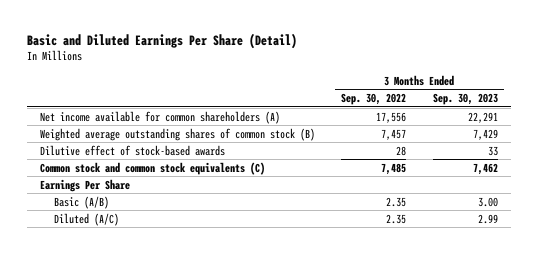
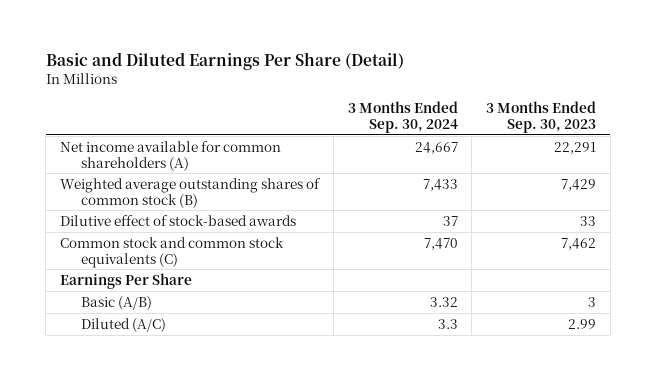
[341,93,407,106] Sep. 30, 2022 -> none
none -> [347,101,458,134] 3 Months Ended Sep. 30, 2024
[477,196,498,207] 3.00 -> [588,296,597,307] 3

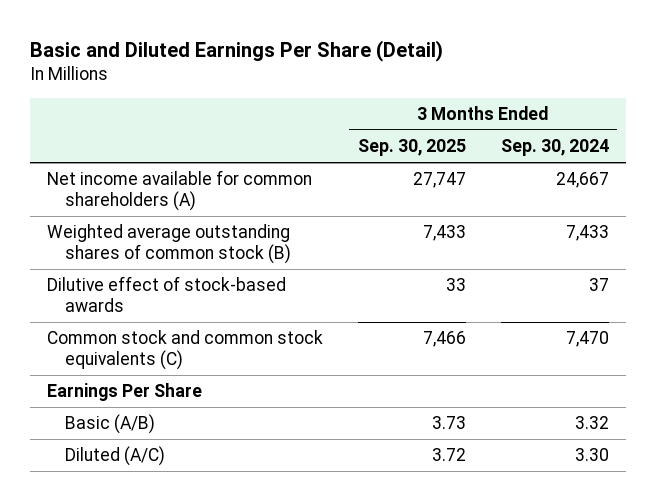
[486,101,597,134] 3 Months Ended Sep. 30, 2023 -> none
none -> [357,139,466,157] Sep. 30, 2025
[437,318,458,329] 3.3 -> [574,448,609,462] 3.30

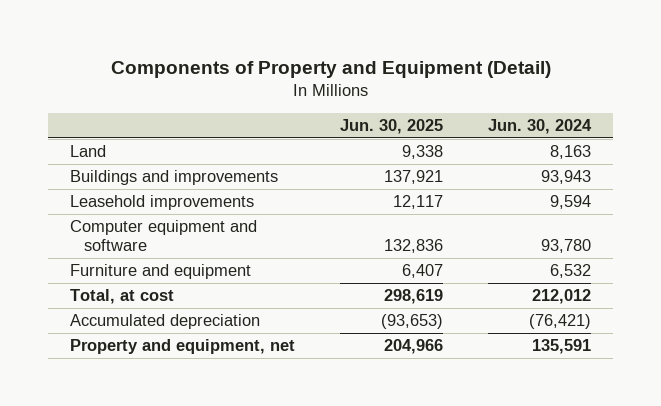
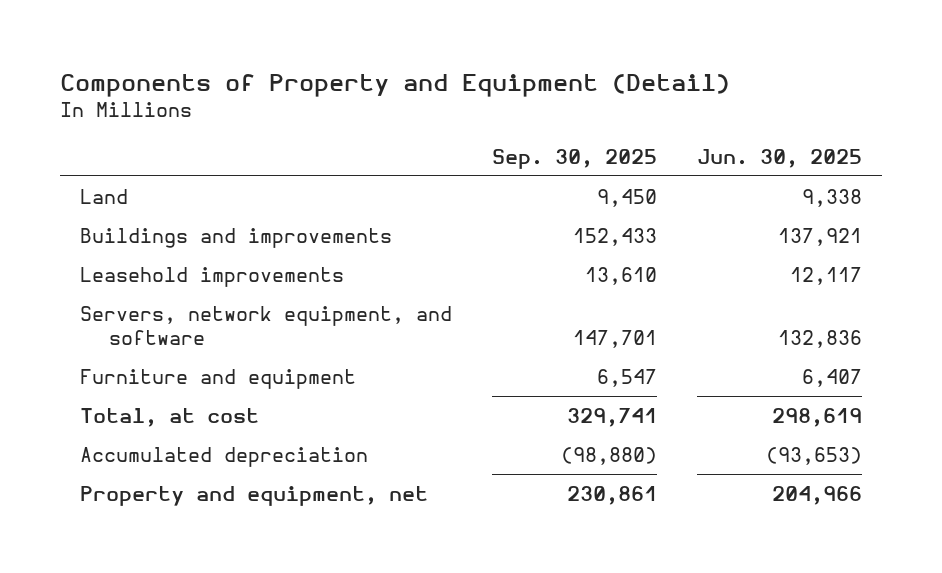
[487,119,592,135] Jun. 30, 2024 -> none
none -> [492,148,658,169] Sep. 30, 2025
[70,220,258,252] Computer equipment and software -> [80,305,453,345] Servers, network equipment, and software

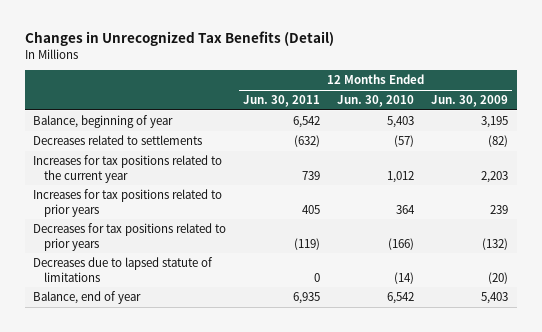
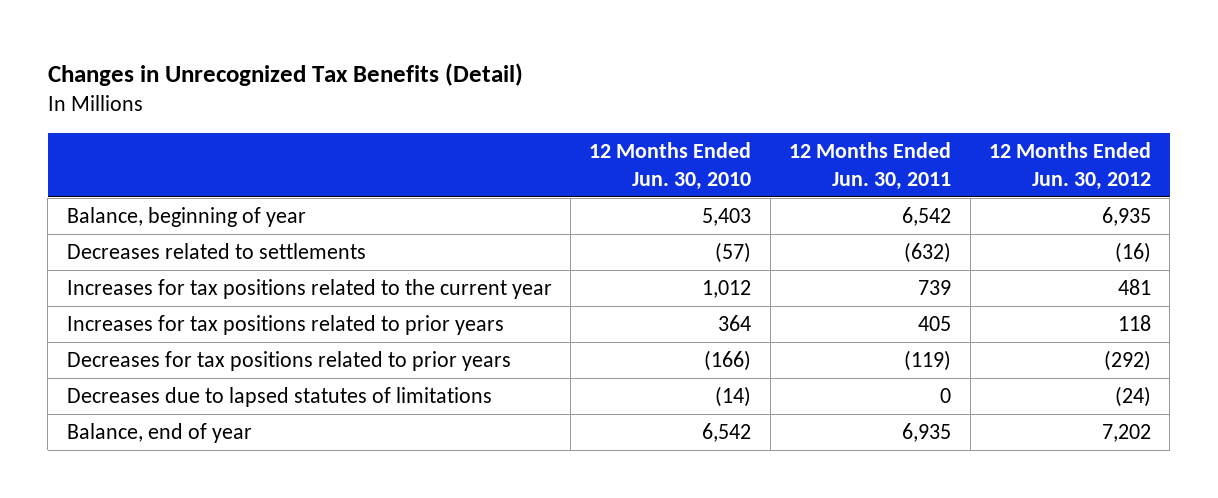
[431,95,509,108] Jun. 30, 2009 -> none
none -> [989,142,1152,190] 12 Months Ended Jun. 30, 2012
[33,257,214,282] Decreases due to lapsed statute of limitations -> [66,387,492,408] Decreases due to lapsed statutes of limitations

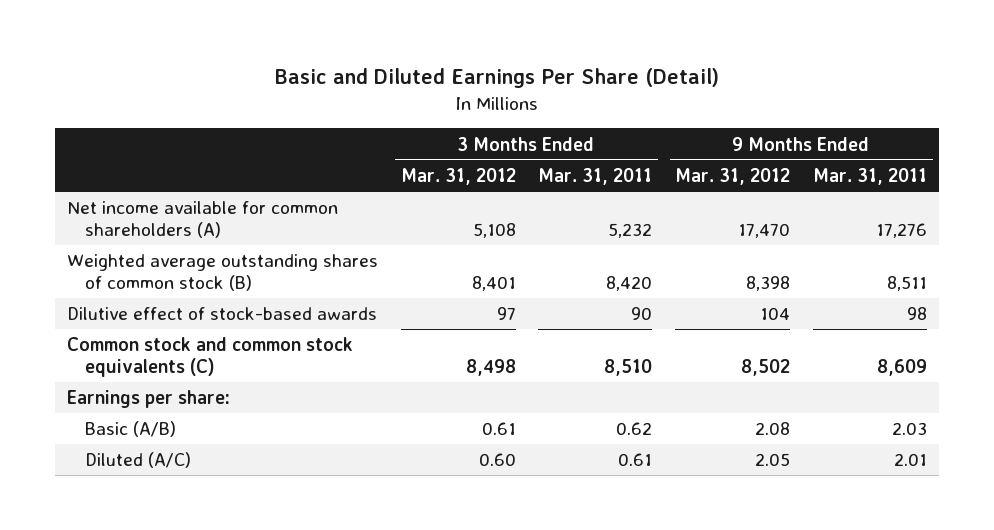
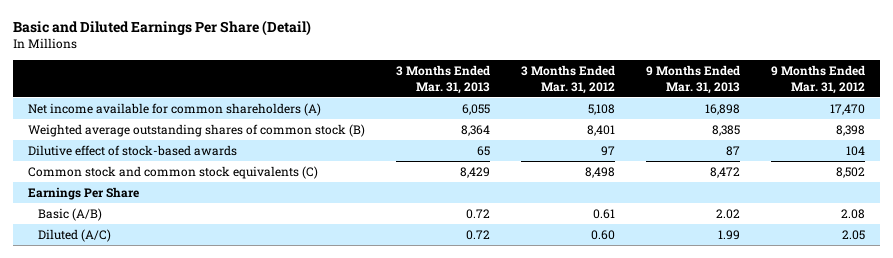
[538,167,653,185] Mar. 31, 2011 -> none
[813,167,928,185] Mar. 31, 2011 -> none
none -> [396,65,491,94] 3 Months Ended Mar. 31, 2013
none -> [645,65,740,94] 9 Months Ended Mar. 31, 2013
[66,390,230,409] Earnings per share: -> [28,186,140,200] Earnings Per Share

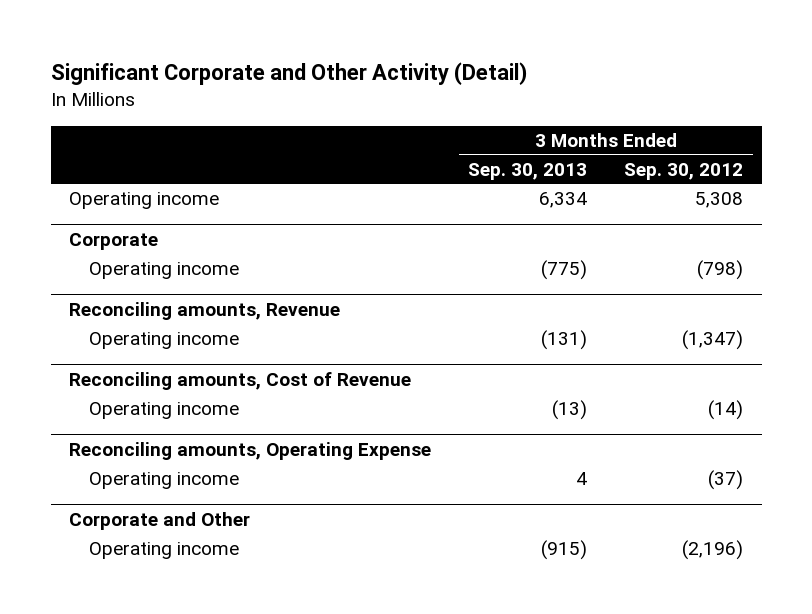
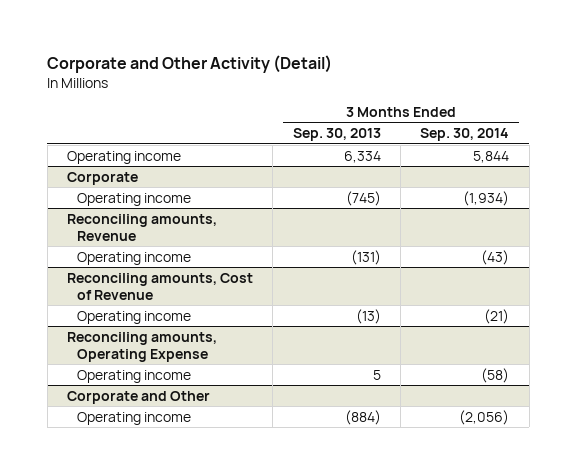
[50,62,527,86] Significant Corporate and Other Activity (Detail) -> [47,54,333,73] Corporate and Other Activity (Detail)
[624,162,744,180] Sep. 30, 2012 -> none
none -> [420,128,510,142] Sep. 30, 2014
[541,260,588,281] (775) -> [345,190,381,206] (745)
[576,472,588,486] 4 -> [372,369,381,380] 5
[541,540,588,561] (915) -> [344,409,381,425] (884)

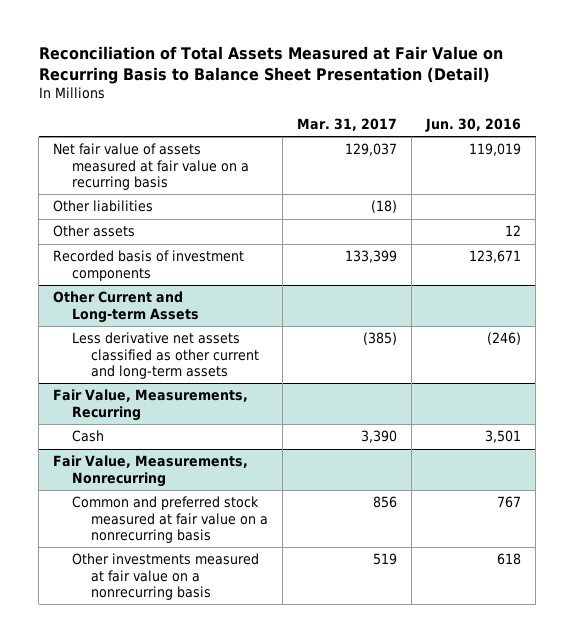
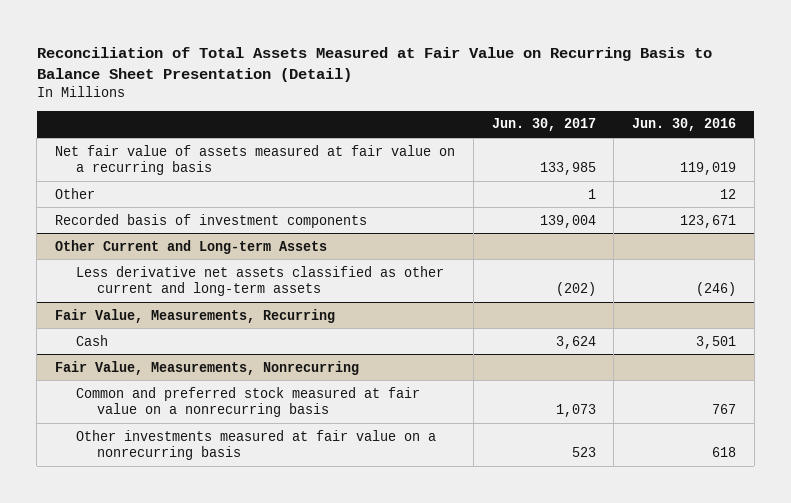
[296,117,397,131] Mar. 31, 2017 -> none
none -> [491,118,596,132] Jun. 30, 2017
[53,200,154,213] Other liabilities -> none
[53,225,136,238] Other assets -> [55,187,96,199] Other

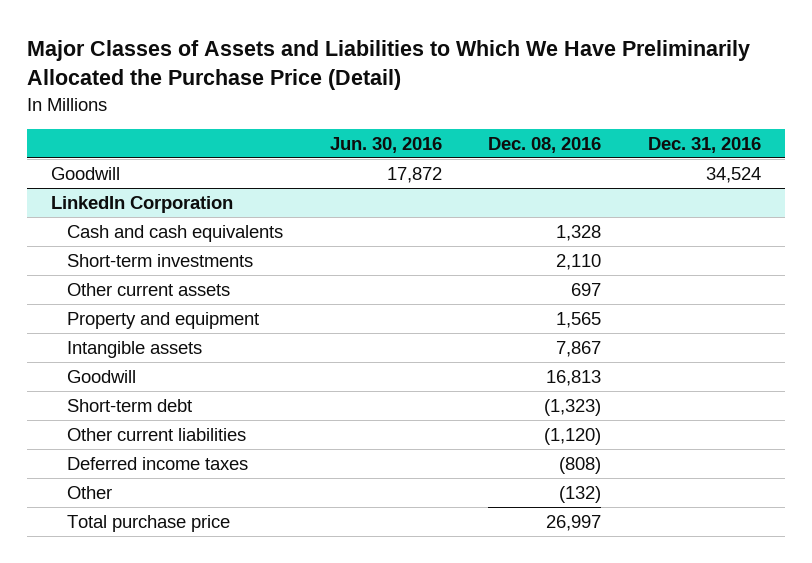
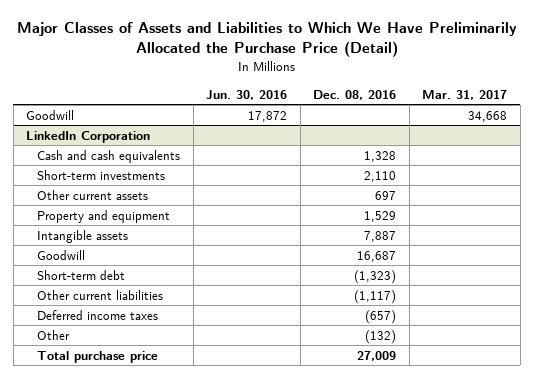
[648,136,762,153] Dec. 31, 2016 -> none
none -> [422,89,508,100] Mar. 31, 2017
[556,311,602,328] 1,565 -> [364,210,397,222] 1,529
[556,340,602,357] 7,867 -> [364,230,397,242] 7,887
[546,369,602,386] 16,813 -> [357,250,397,262] 16,687
[544,427,602,445] (1,120) -> [354,289,397,304] (1,117)
[559,456,602,474] (808) -> [365,309,397,324] (657)
[546,514,602,531] 26,997 -> [357,350,397,361] 27,009

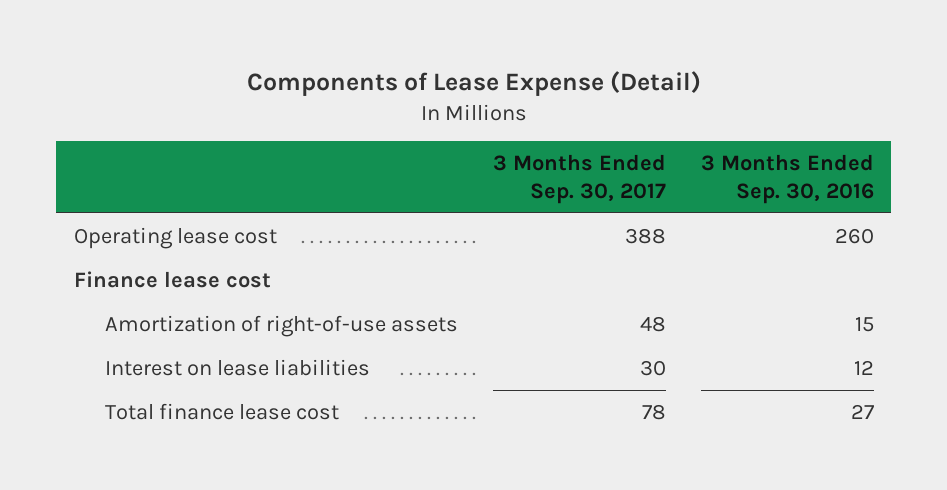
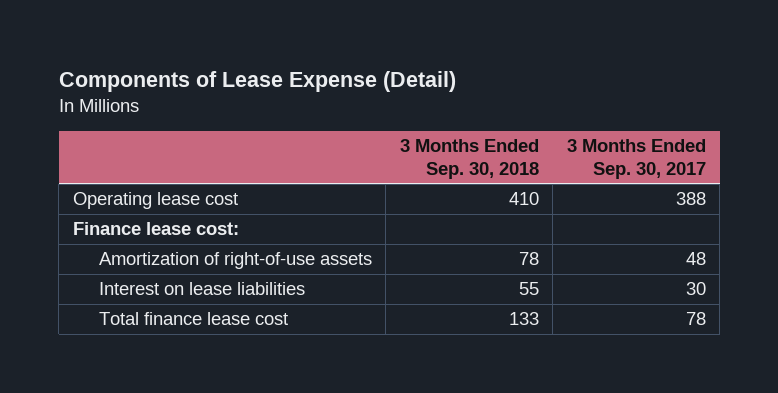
[700,154,874,204] 3 Months Ended Sep. 30, 2016 -> none
none -> [399,139,539,179] 3 Months Ended Sep. 30, 2018
[73,270,271,288] Finance lease cost -> [72,222,239,236] Finance lease cost:

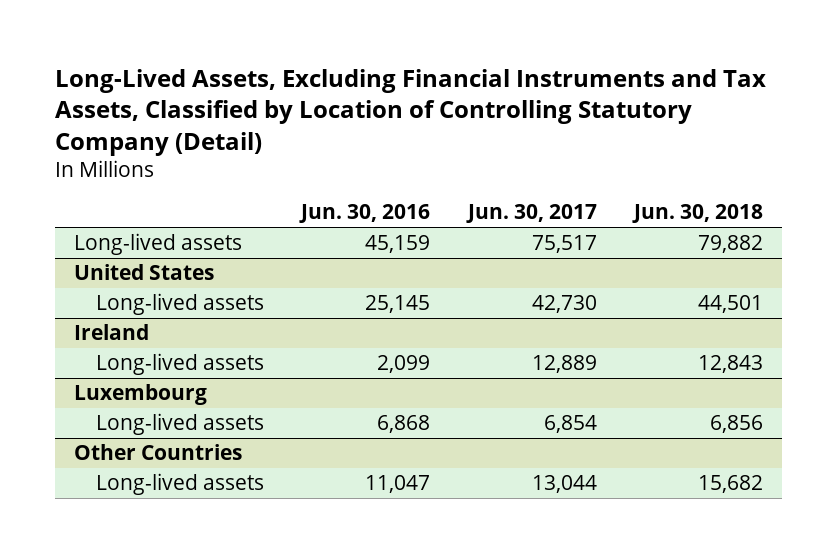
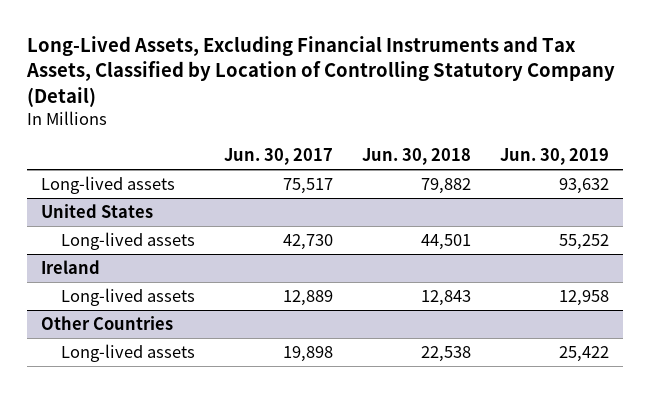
[299,204,431,224] Jun. 30, 2016 -> none
none -> [500,148,610,166] Jun. 30, 2019
[74,384,208,406] Luxembourg -> none
[95,413,264,436] Long-lived assets -> none
[531,475,597,494] 13,044 -> [283,346,334,363] 19,898
[698,475,764,494] 15,682 -> [421,346,472,363] 22,538

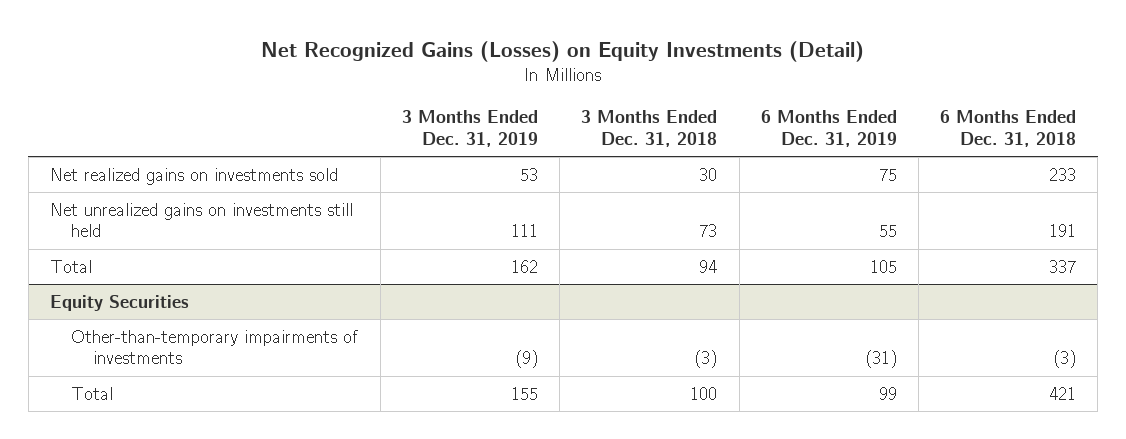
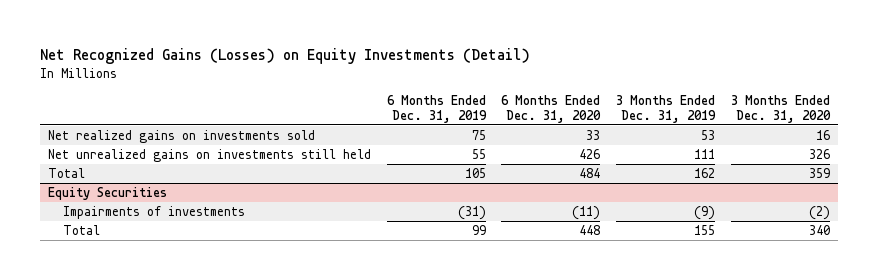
[581,110,718,148] 3 Months Ended Dec. 31, 2018 -> none
[940,110,1077,148] 6 Months Ended Dec. 31, 2018 -> none
none -> [501,94,602,123] 6 Months Ended Dec. 31, 2020
none -> [731,94,832,123] 3 Months Ended Dec. 31, 2020
[71,329,359,365] Other-than-temporary impairments of investments -> [62,206,245,220] Impairments of investments

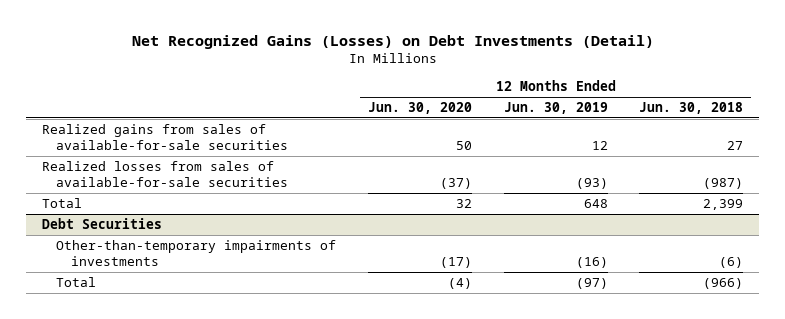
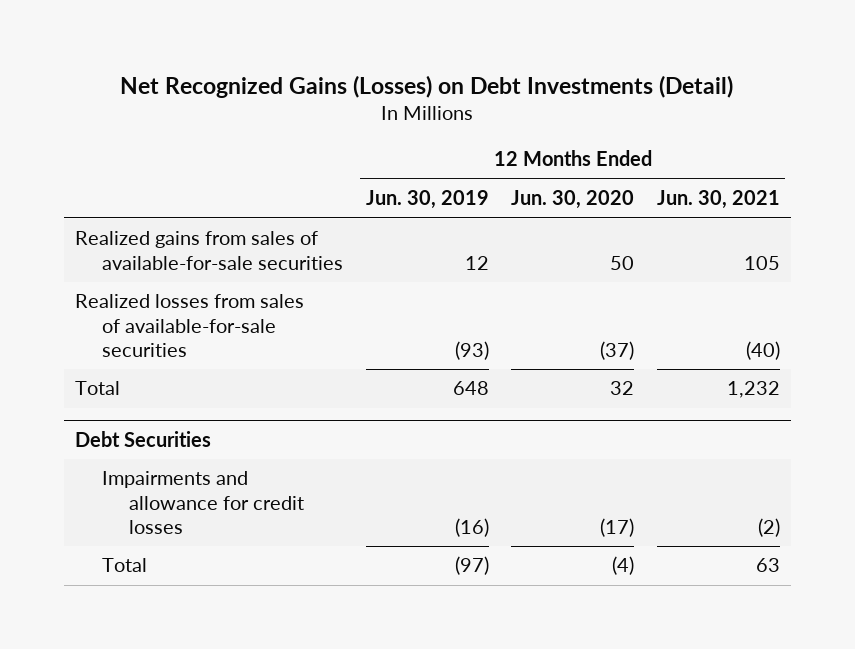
[639,102,744,115] Jun. 30, 2018 -> none
none -> [656,190,780,210] Jun. 30, 2021
[56,240,337,266] Other-than-temporary impairments of investments -> [102,471,305,534] Impairments and allowance for credit losses

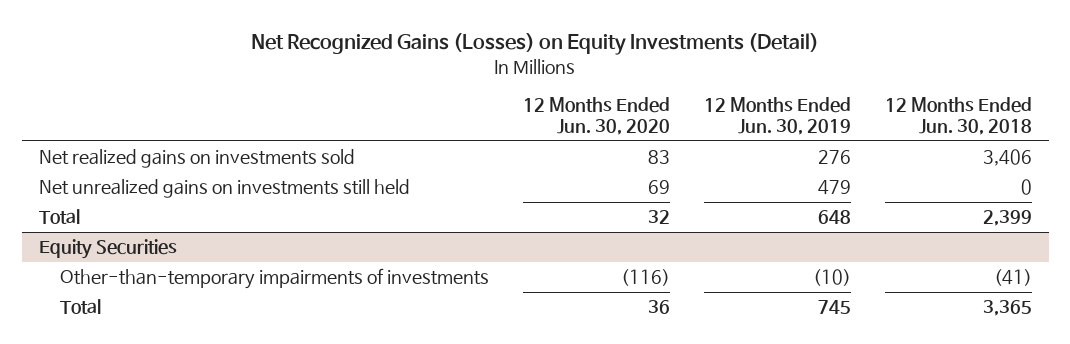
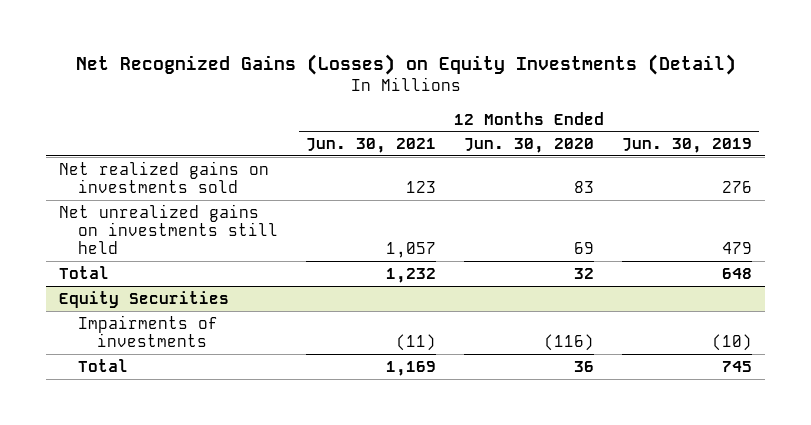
[884,97,1032,135] 12 Months Ended Jun. 30, 2018 -> none
none -> [306,138,437,154] Jun. 30, 2021
[59,268,489,290] Other-than-temporary impairments of investments -> [78,314,219,348] Impairments of investments

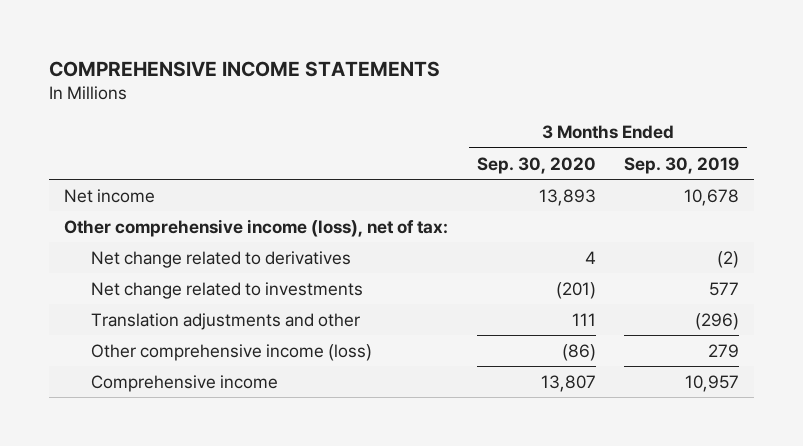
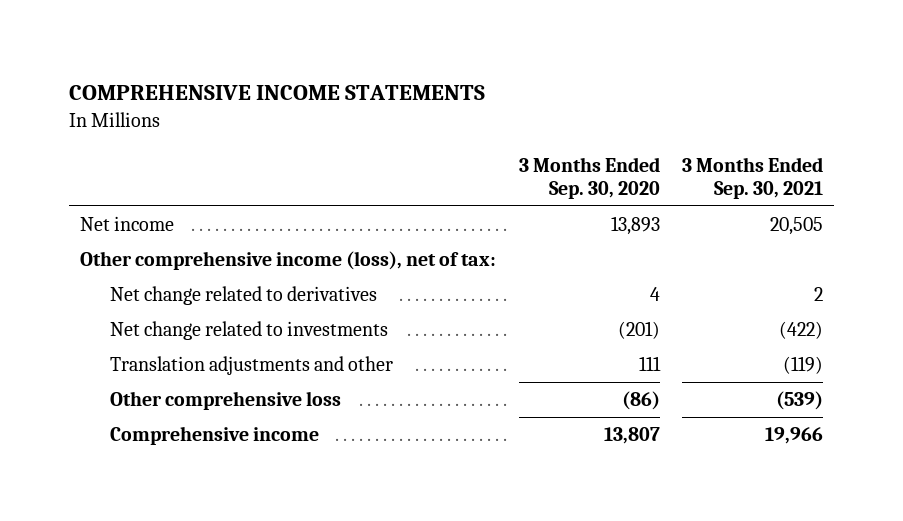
[624,156,740,174] Sep. 30, 2019 -> none
none -> [682,156,824,200] 3 Months Ended Sep. 30, 2021
[90,343,372,361] Other comprehensive income (loss) -> [110,391,342,411] Other comprehensive loss

